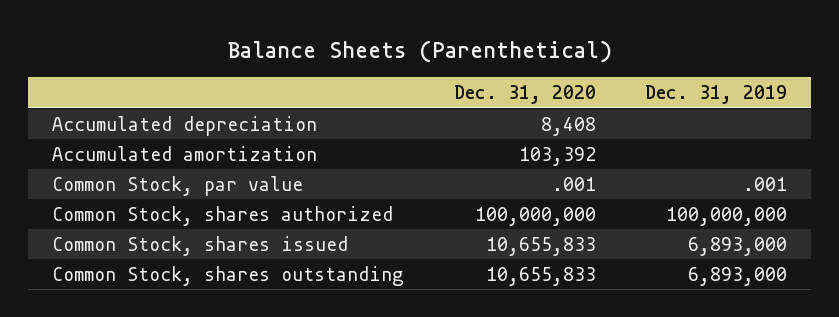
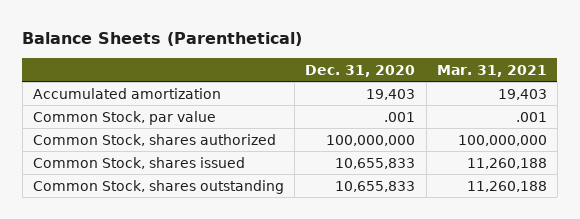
[644,85,787,105] Dec. 31, 2019 -> none
none -> [436,64,547,77] Mar. 31, 2021
[52,115,318,136] Accumulated depreciation -> none
[518,146,596,166] 103,392 -> [366,88,416,100] 19,403

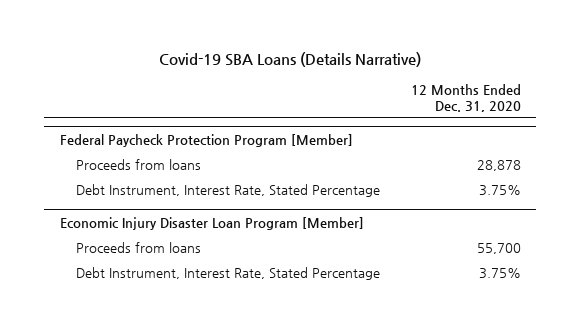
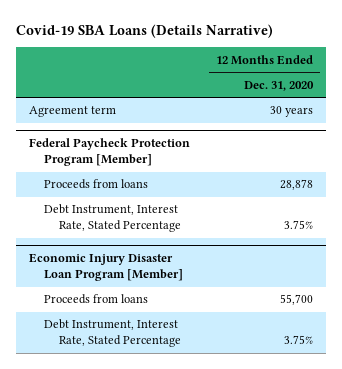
none -> [28,106,116,118] Agreement term

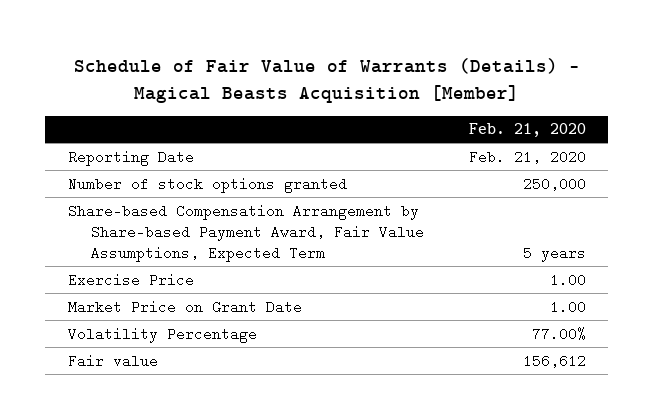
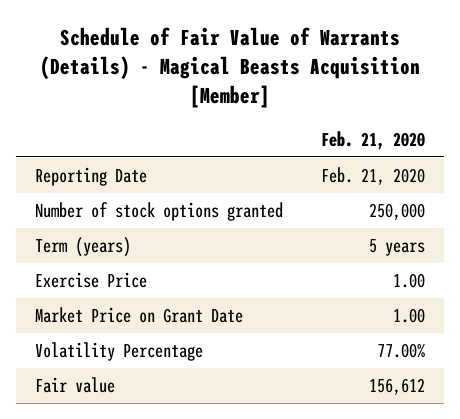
[67,203,424,263] Share-based Compensation Arrangement by Share-based Payment Award, Fair Value Assumptions, Expected Term -> [34,236,131,257] Term (years)

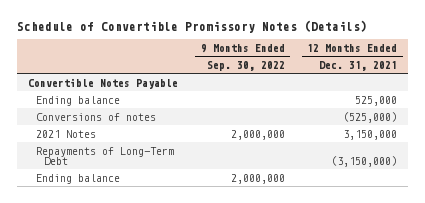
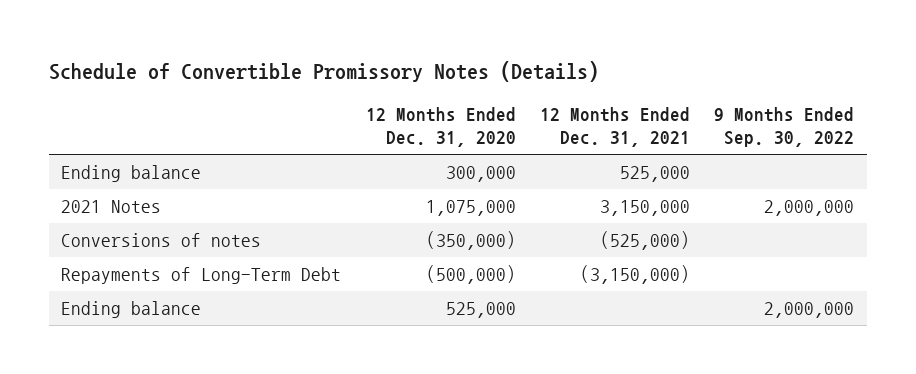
none -> [365,106,516,148] 12 Months Ended Dec. 31, 2020
[28,77,179,89] Convertible Notes Payable -> none
[36,112,157,121] Conversions of notes -> [61,233,262,248] Conversions of notes

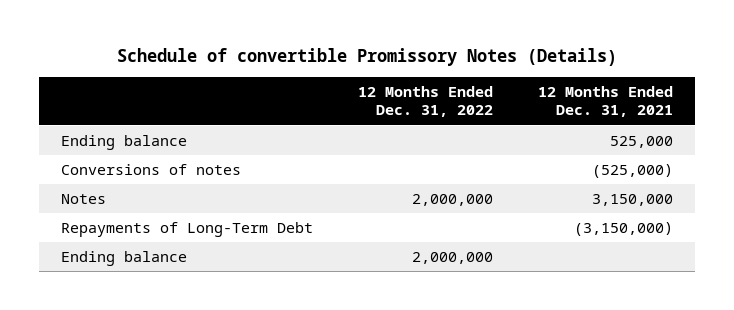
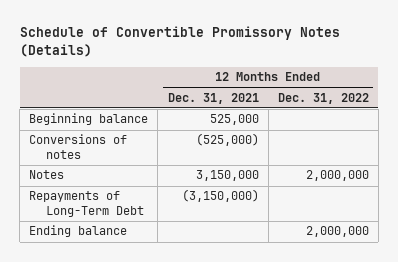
[116,47,617,66] Schedule of convertible Promissory Notes (Details) -> [19,26,340,58] Schedule of Convertible Promissory Notes (Details)
[61,135,188,151] Ending balance -> [29,113,149,126] Beginning balance

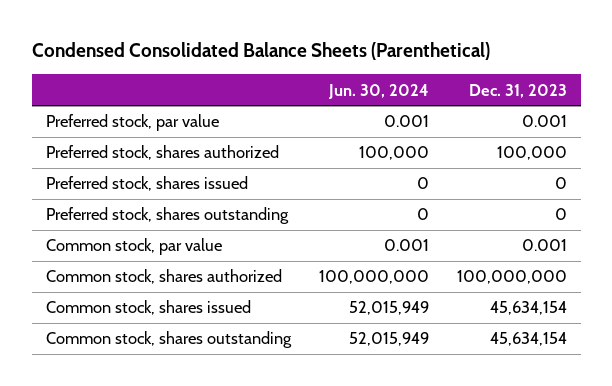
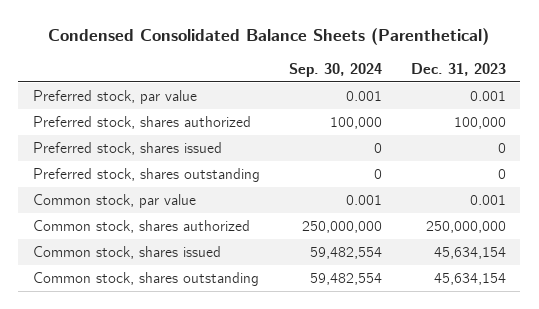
[327,83,429,99] Jun. 30, 2024 -> none
none -> [288,62,382,77] Sep. 30, 2024
[456,270,567,285] 100,000,000 -> [425,221,506,234] 250,000,000

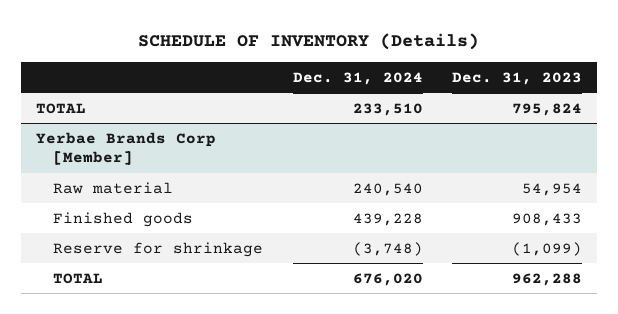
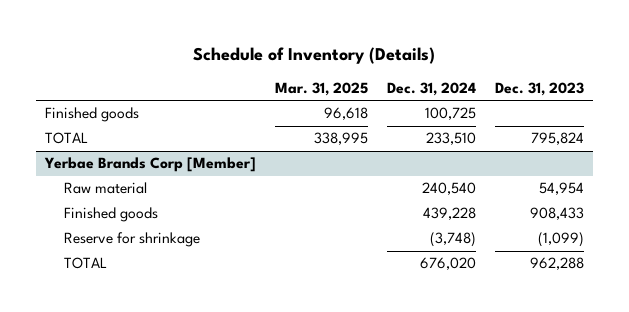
[138,33,480,51] SCHEDULE OF INVENTORY (Details) -> [193,46,436,64] Schedule of Inventory (Details)
none -> [275,81,369,96] Mar. 31, 2025
none -> [45,107,140,123] Finished goods

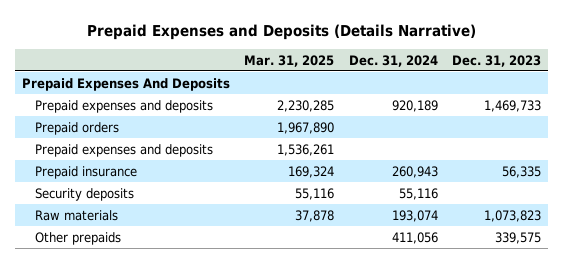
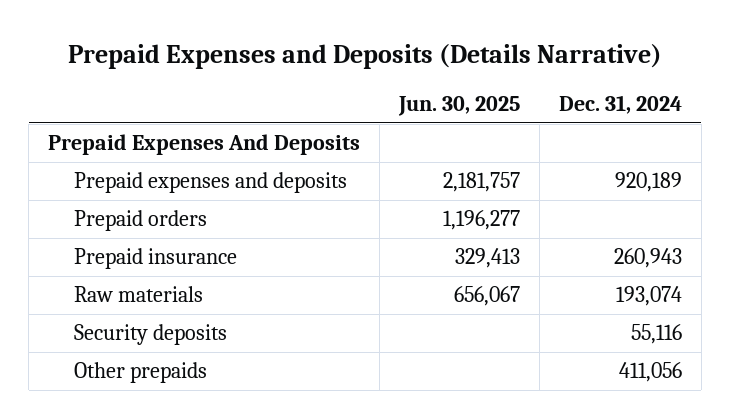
[244,54,335,67] Mar. 31, 2025 -> none
[451,54,541,67] Dec. 31, 2023 -> none
none -> [398,96,521,117] Jun. 30, 2025
[35,143,214,157] Prepaid expenses and deposits -> none
[35,187,135,201] Security deposits -> [73,324,227,346] Security deposits

